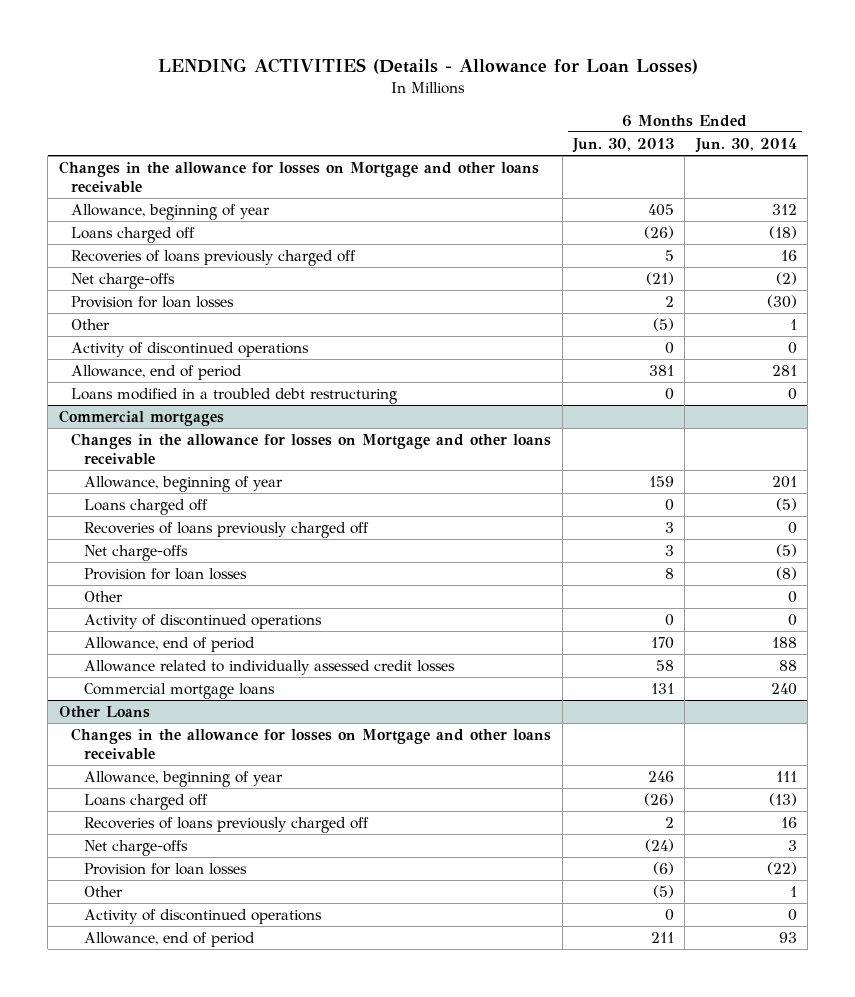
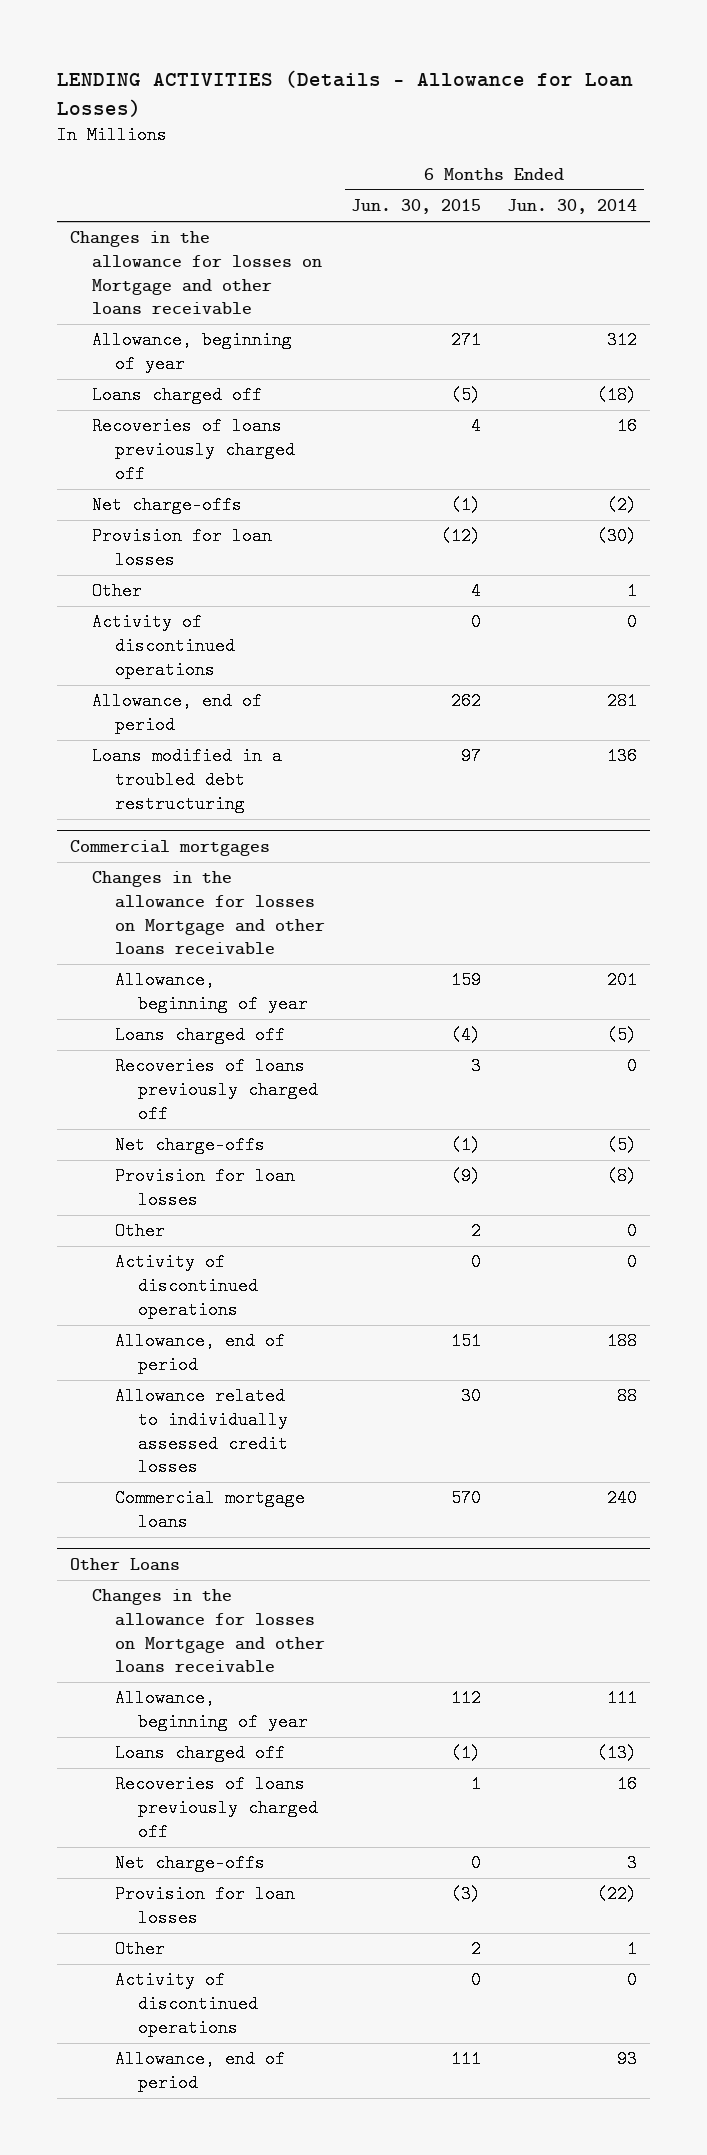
[571,137,674,153] Jun. 30, 2013 -> none
none -> [351,199,482,215] Jun. 30, 2015
[787,388,797,401] 0 -> [607,747,638,766] 136

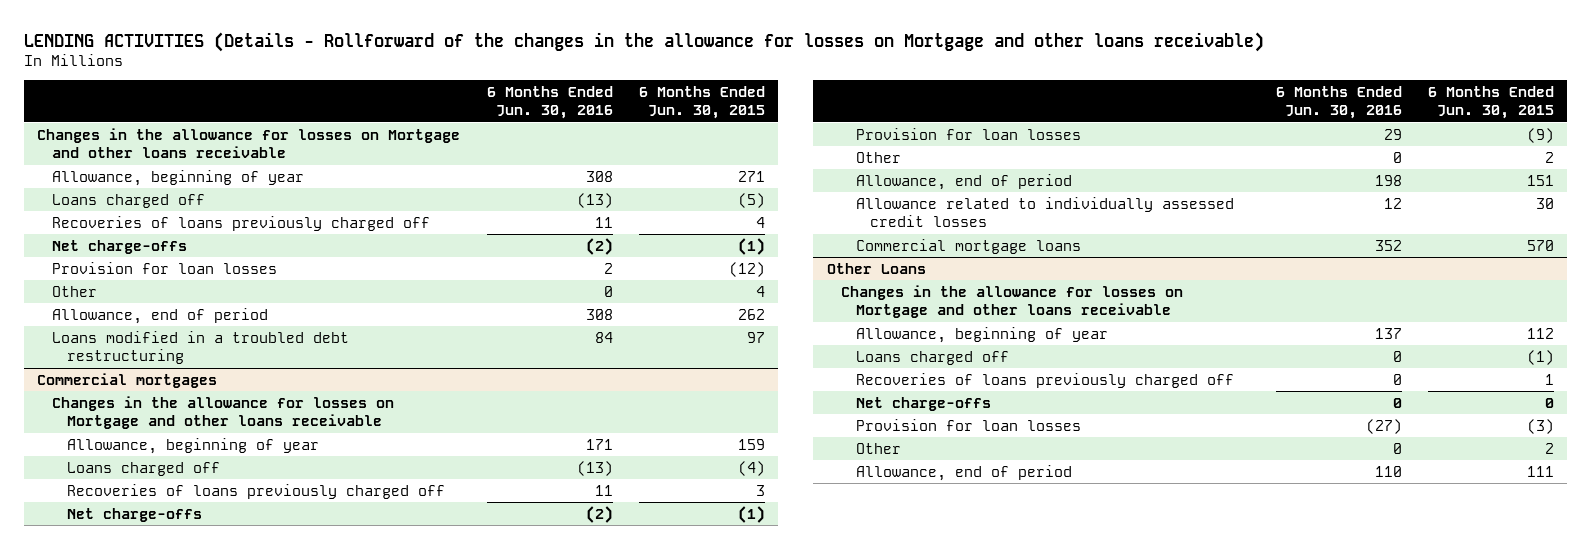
[56,69,633,117] LENDING ACTIVITIES (Details - Allowance for Loan Losses) -> [24,31,1265,52] LENDING ACTIVITIES (Details - Rollforward of the changes in the allowance for losses on Mortgage and other loans receivable)
[507,199,638,215] Jun. 30, 2014 -> none
none -> [486,85,613,120] 6 Months Ended Jun. 30, 2016
[92,613,236,679] Activity of discontinued operations -> none
[115,1253,258,1319] Activity of discontinued operations -> none
[115,1971,258,2037] Activity of discontinued operations -> none

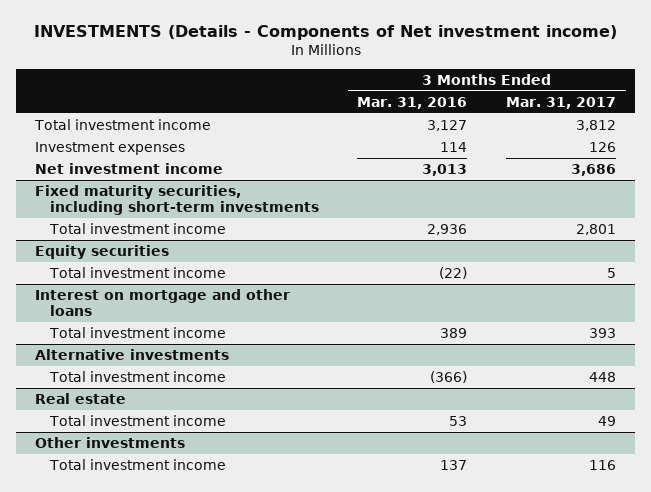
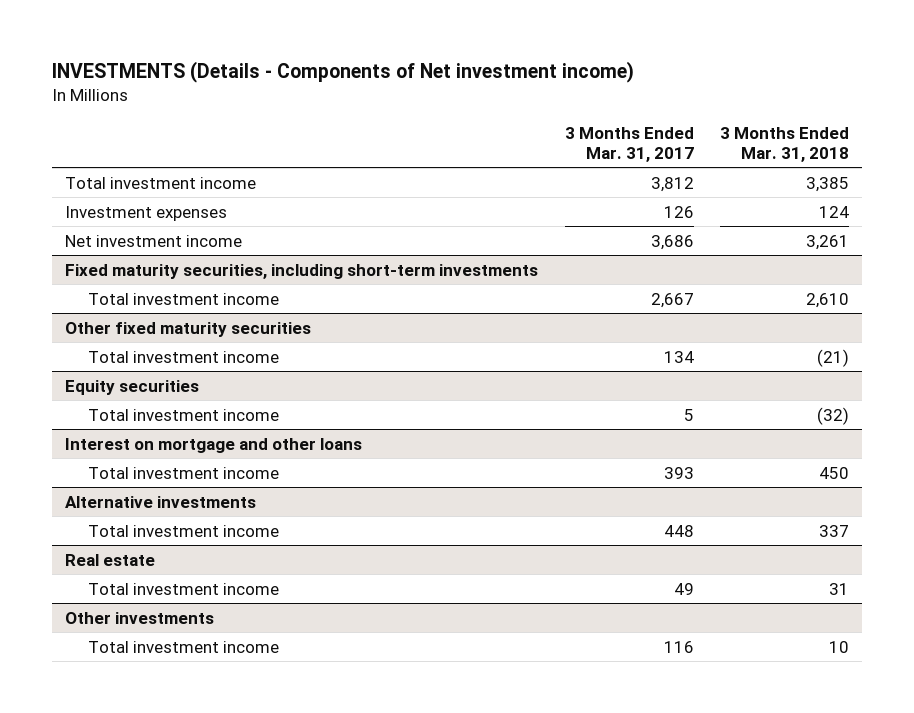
[357,96,468,109] Mar. 31, 2016 -> none
none -> [720,126,850,162] 3 Months Ended Mar. 31, 2018
[576,224,617,236] 2,801 -> [650,292,694,308] 2,667
none -> [65,321,312,337] Other fixed maturity securities
none -> [87,350,279,363] Total investment income

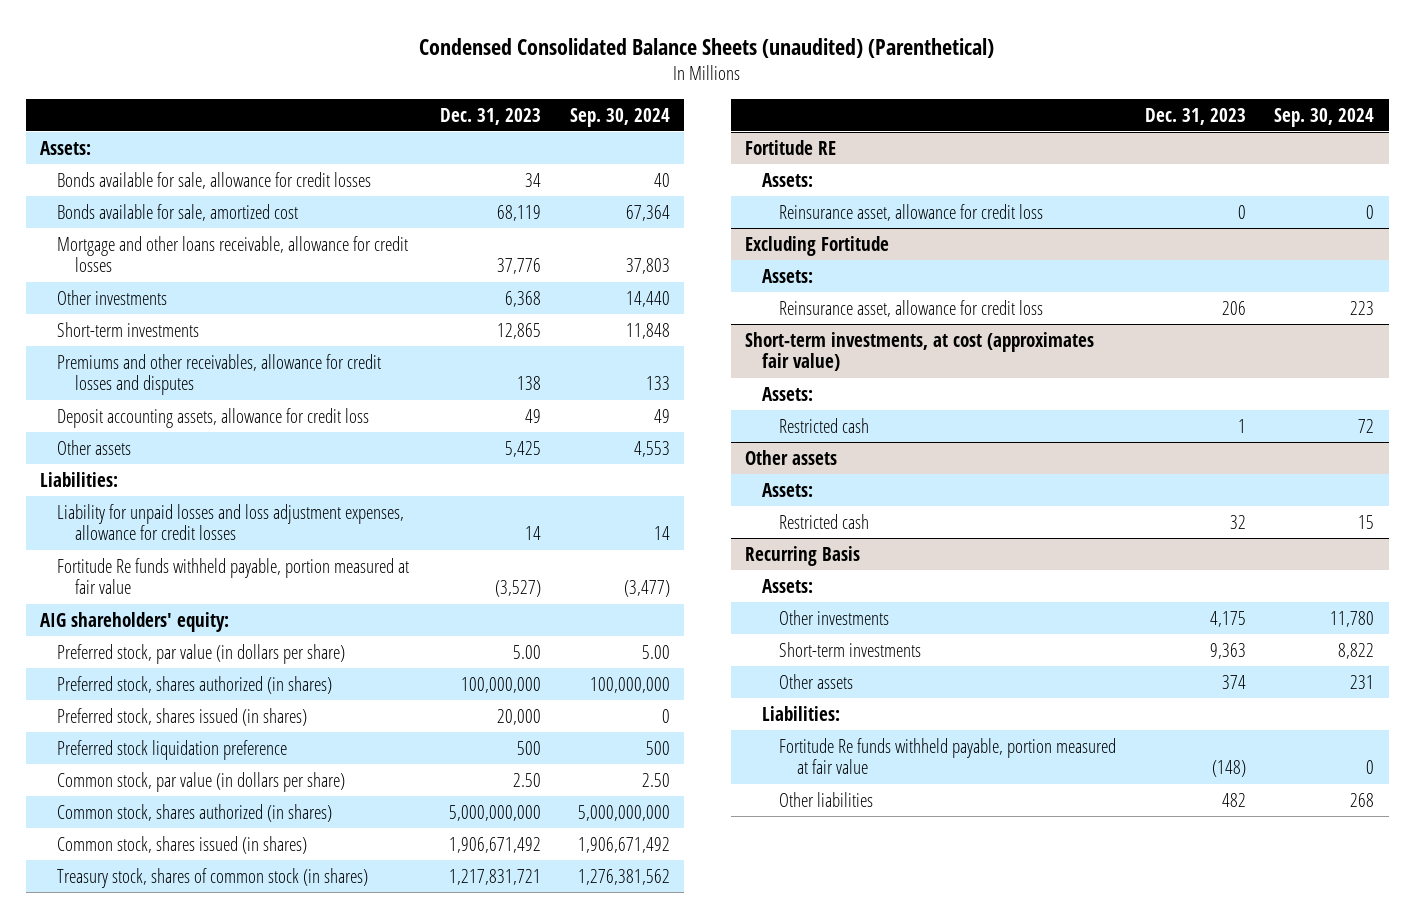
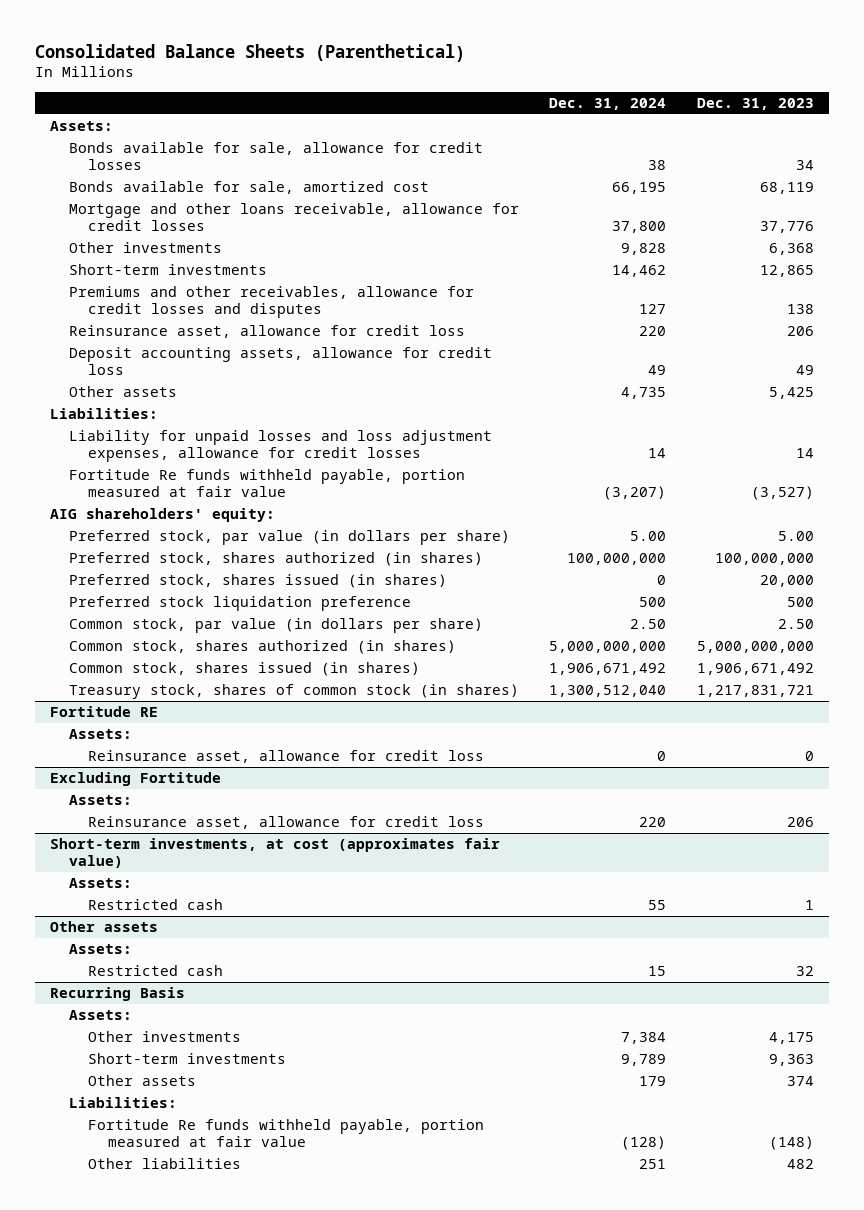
[419,37,995,58] Condensed Consolidated Balance Sheets (unaudited) (Parenthetical) -> [34,43,465,62] Consolidated Balance Sheets (Parenthetical)
[569,107,670,127] Sep. 30, 2024 -> none
none -> [549,98,667,111] Dec. 31, 2024
none -> [69,325,466,339] Reinsurance asset, allowance for credit loss

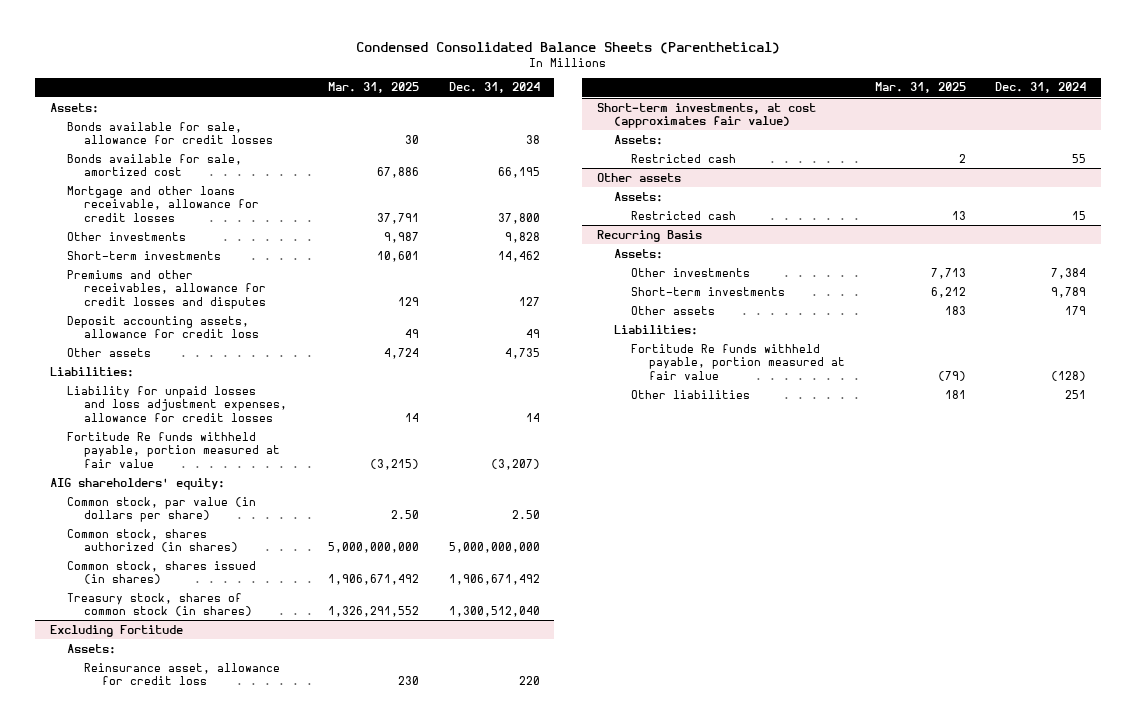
[34,43,465,62] Consolidated Balance Sheets (Parenthetical) -> [356,41,781,54] Condensed Consolidated Balance Sheets (Parenthetical)
[696,98,814,111] Dec. 31, 2023 -> none
none -> [327,82,419,94] Mar. 31, 2025
[69,325,466,339] Reinsurance asset, allowance for credit loss -> none
[69,530,511,546] Preferred stock, par value (in dollars per share) -> none
[69,552,484,567] Preferred stock, shares authorized (in shares) -> none
[69,574,448,589] Preferred stock, shares issued (in shares) -> none
[69,596,412,612] Preferred stock liquidation preference -> none
[49,706,158,718] Fortitude RE -> none
[69,729,133,740] Assets: -> none
[88,750,485,764] Reinsurance asset, allowance for credit loss -> none

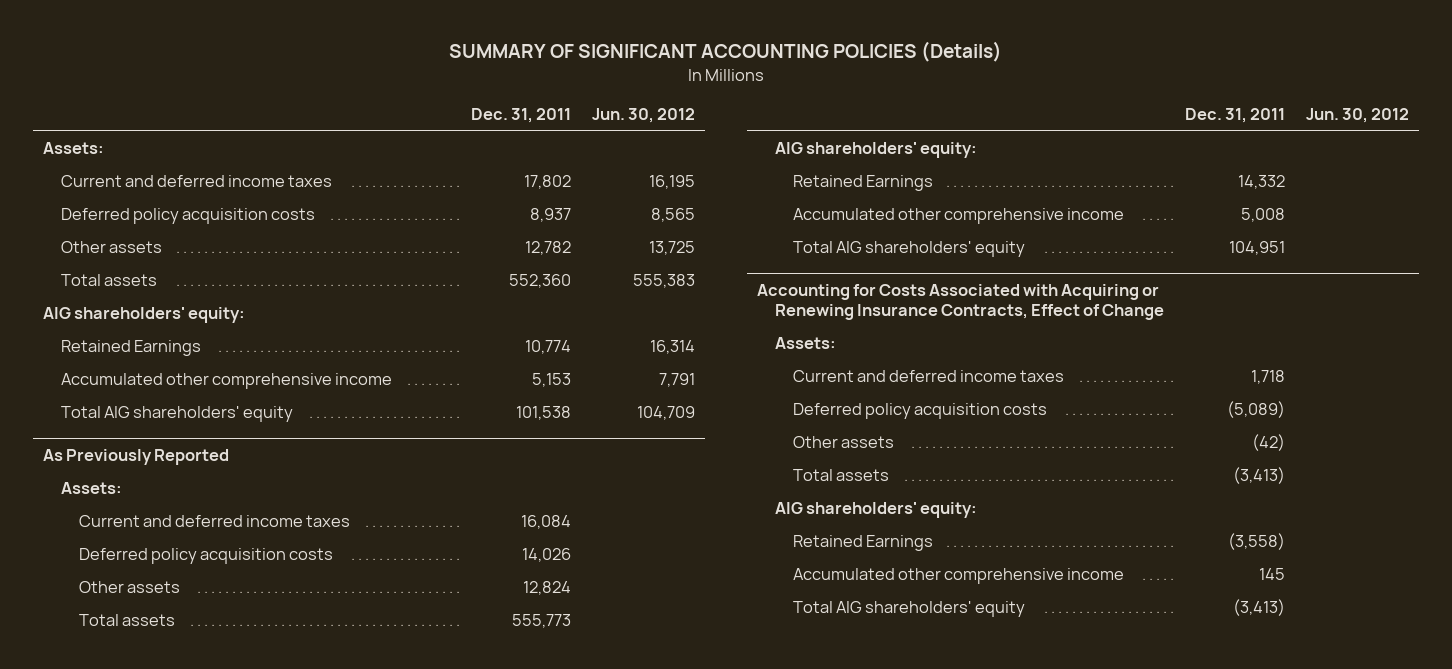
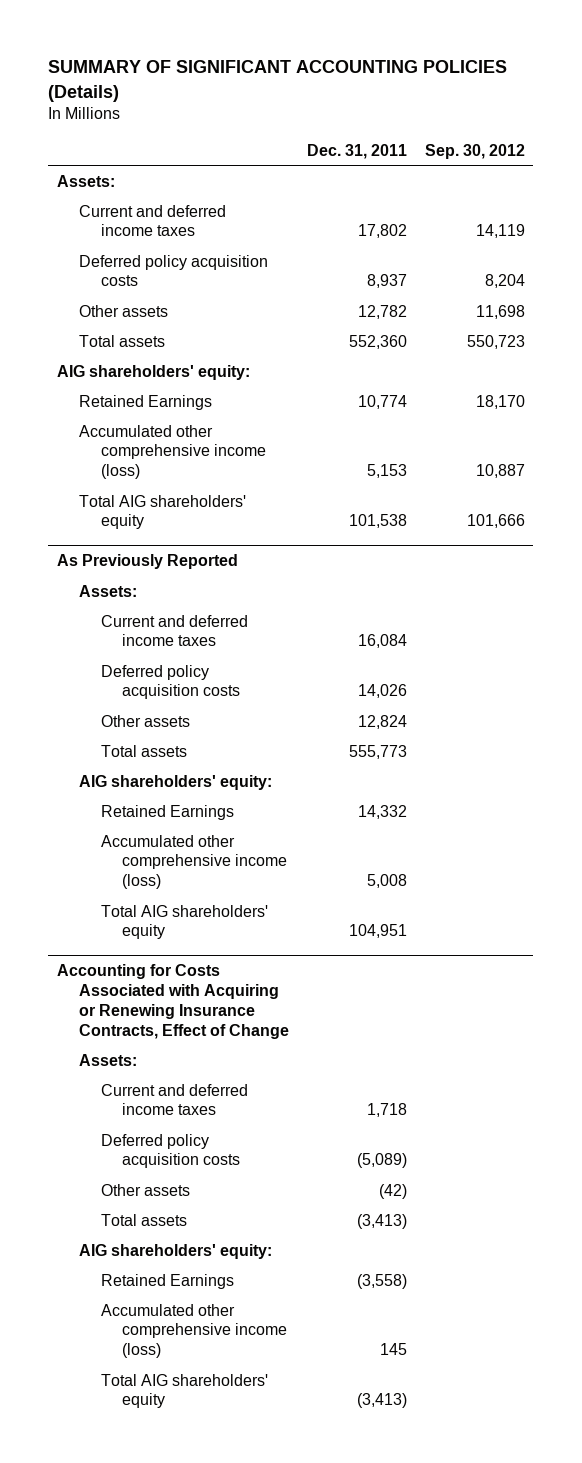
[591,107,695,123] Jun. 30, 2012 -> none
none -> [424,143,525,159] Sep. 30, 2012
[60,372,392,389] Accumulated other comprehensive income -> [79,424,266,480] Accumulated other comprehensive income (loss)
[792,207,1124,224] Accumulated other comprehensive income -> [100,834,288,890] Accumulated other comprehensive income (loss)
[792,567,1124,584] Accumulated other comprehensive income -> [100,1303,288,1359] Accumulated other comprehensive income (loss)

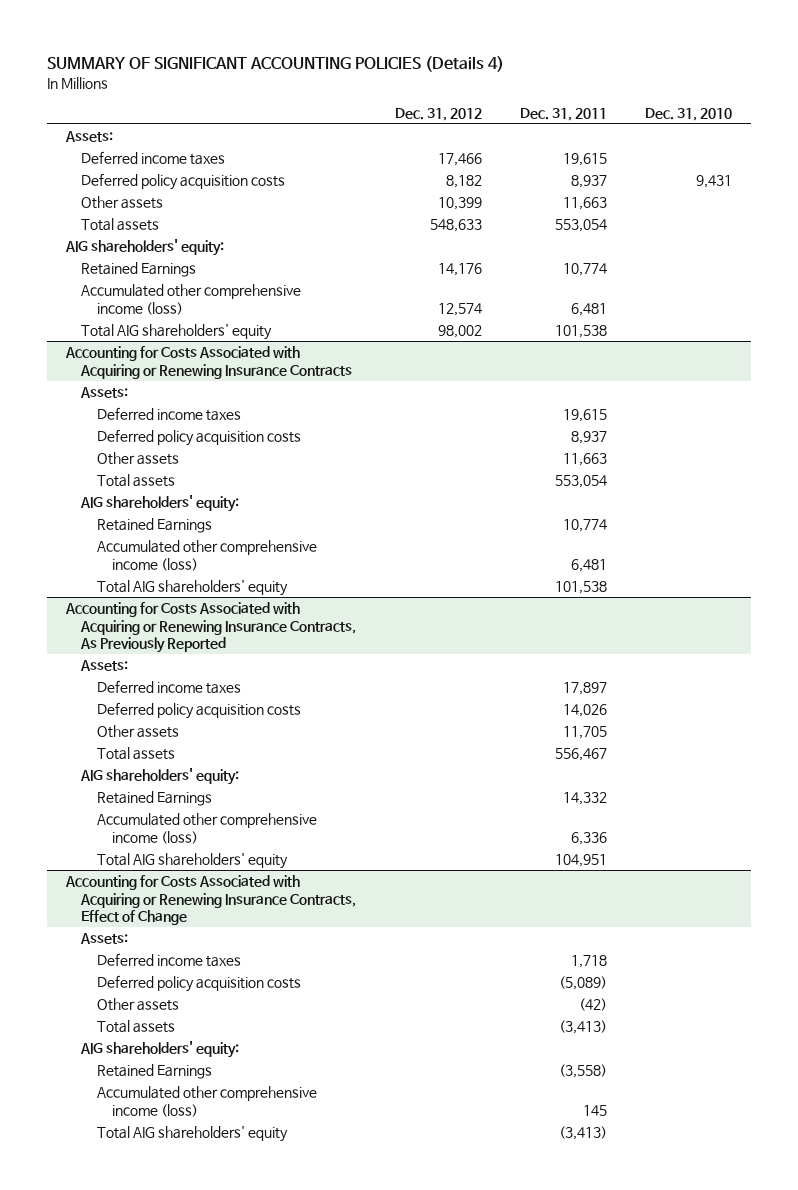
[48,60,508,102] SUMMARY OF SIGNIFICANT ACCOUNTING POLICIES (Details) -> [47,55,505,72] SUMMARY OF SIGNIFICANT ACCOUNTING POLICIES (Details 4)
[424,143,525,159] Sep. 30, 2012 -> none
none -> [394,107,482,121] Dec. 31, 2012
none -> [644,107,732,121] Dec. 31, 2010
[79,204,227,237] Current and deferred income taxes -> [81,151,226,166] Deferred income taxes
[357,224,407,239] 17,802 -> [562,153,607,167] 19,615
[357,304,407,319] 12,782 -> [562,197,607,211] 11,663
[348,334,407,349] 552,360 -> [554,219,607,233] 553,054
[366,464,407,479] 5,153 -> [570,302,607,316] 6,481
[57,554,239,570] As Previously Reported -> none
none -> [65,346,353,379] Accounting for Costs Associated with Acquiring or Renewing Insurance Contracts
[100,614,248,647] Current and deferred income taxes -> [96,407,241,422] Deferred income taxes
[357,634,407,649] 16,084 -> [562,409,607,423] 19,615
none -> [96,429,301,447] Deferred policy acquisition costs
none -> [96,452,179,466] Other assets
none -> [96,474,175,488] Total assets
none -> [80,495,240,513] AIG shareholders' equity:
none -> [96,518,212,534] Retained Earnings
none -> [96,540,317,571] Accumulated other comprehensive income (loss)
none -> [96,580,288,597] Total AIG shareholders' equity
none -> [65,602,357,654] Accounting for Costs Associated with Acquiring or Renewing Insurance Contracts, As Previously Reported
none -> [80,660,129,672] Assets:
none -> [96,680,241,695] Deferred income taxes
[357,714,407,729] 12,824 -> [562,726,607,740] 11,705
[348,744,407,759] 555,773 -> [554,748,607,762] 556,467
[366,874,407,889] 5,008 -> [570,831,607,845] 6,336
[100,1083,248,1116] Current and deferred income taxes -> [96,953,241,968] Deferred income taxes

